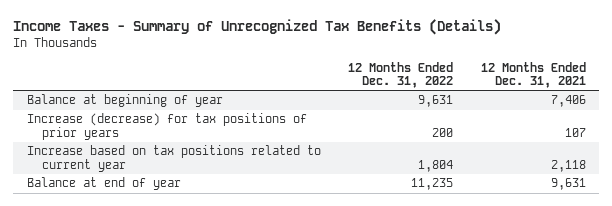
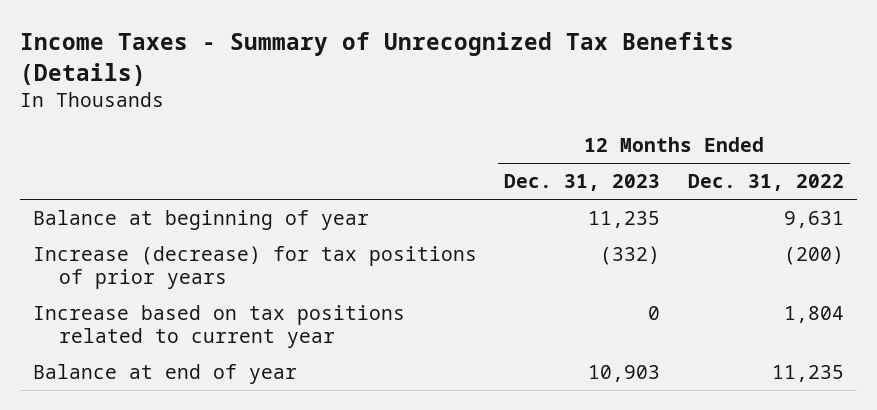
[480,61,586,89] 12 Months Ended Dec. 31, 2021 -> none
none -> [504,174,661,192] Dec. 31, 2023
[432,127,454,137] 200 -> [783,246,844,266] (200)

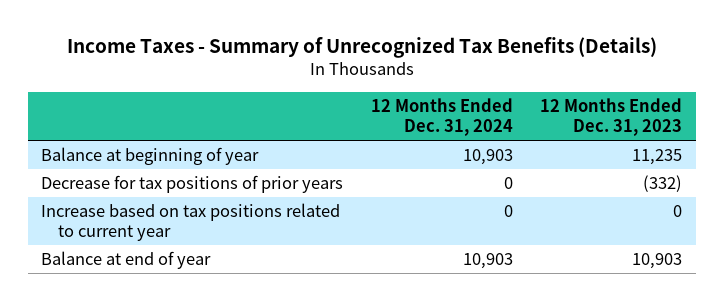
[687,174,844,192] Dec. 31, 2022 -> none
none -> [370,98,513,137] 12 Months Ended Dec. 31, 2024
[33,246,478,289] Increase (decrease) for tax positions of prior years -> [41,175,344,194] Decrease for tax positions of prior years

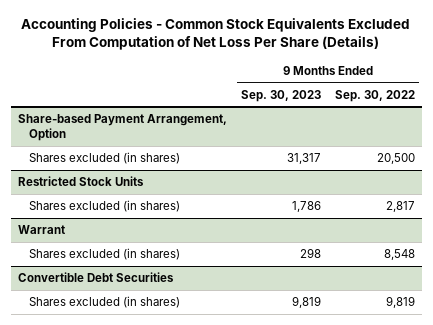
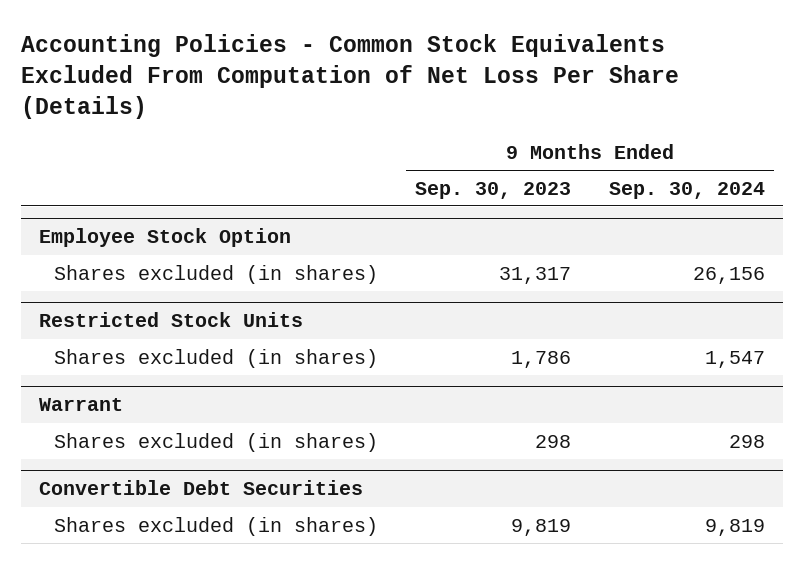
[335,89,416,102] Sep. 30, 2022 -> none
none -> [608,181,765,199] Sep. 30, 2024
[17,114,227,142] Share-based Payment Arrangement, Option -> [39,228,292,248] Employee Stock Option

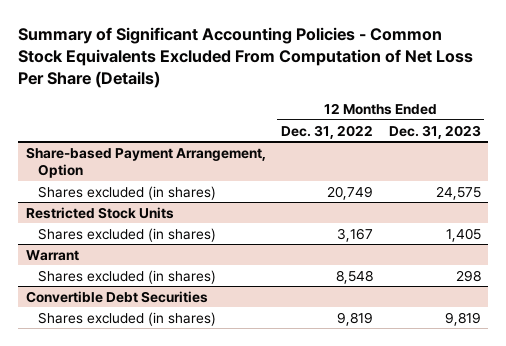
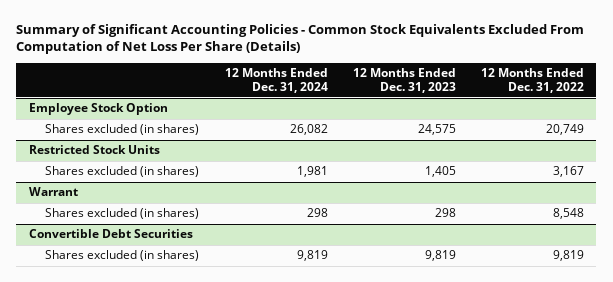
none -> [224,68,328,93] 12 Months Ended Dec. 31, 2024
[25,146,266,179] Share-based Payment Arrangement, Option -> [28,103,168,116] Employee Stock Option

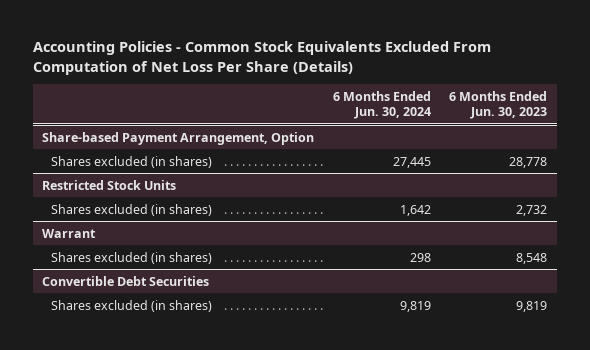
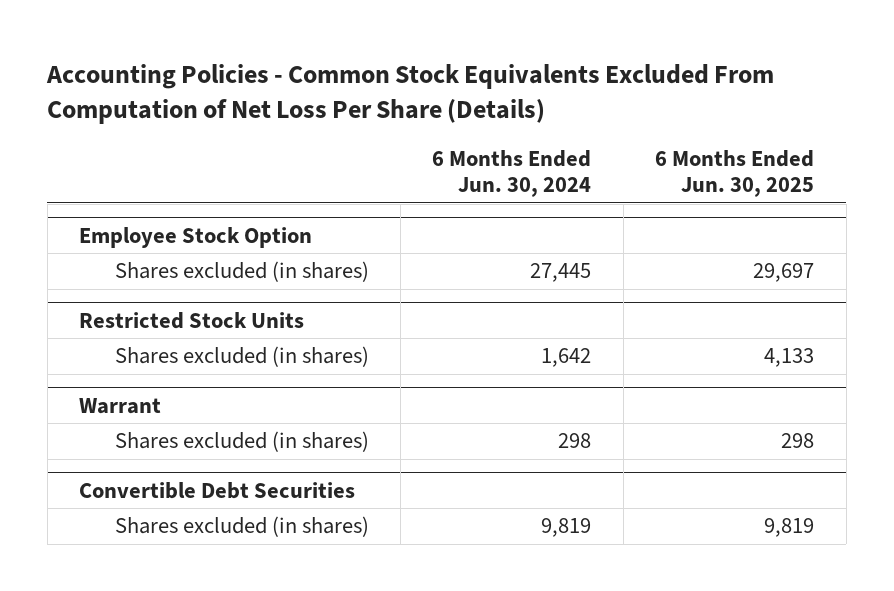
[449,90,548,120] 6 Months Ended Jun. 30, 2023 -> none
none -> [655,149,815,198] 6 Months Ended Jun. 30, 2025
[42,131,315,145] Share-based Payment Arrangement, Option -> [79,226,313,248] Employee Stock Option

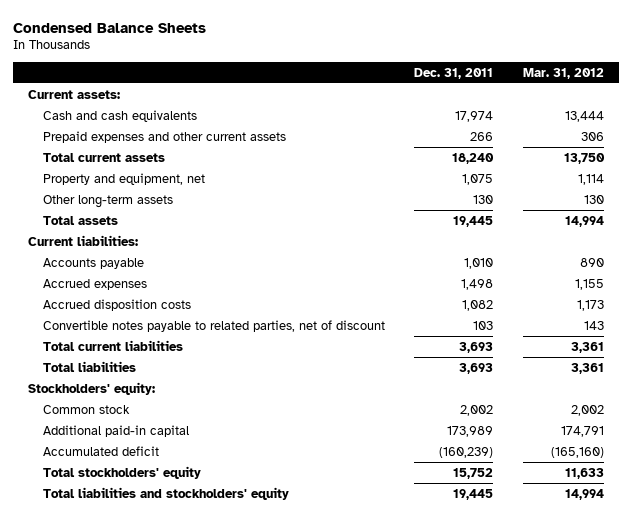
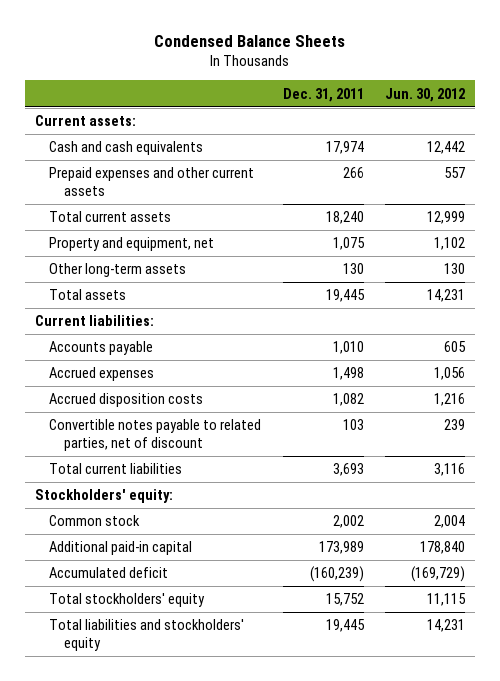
[522,67,604,79] Mar. 31, 2012 -> none
none -> [384,87,465,102] Jun. 30, 2012
[42,360,136,372] Total liabilities -> none

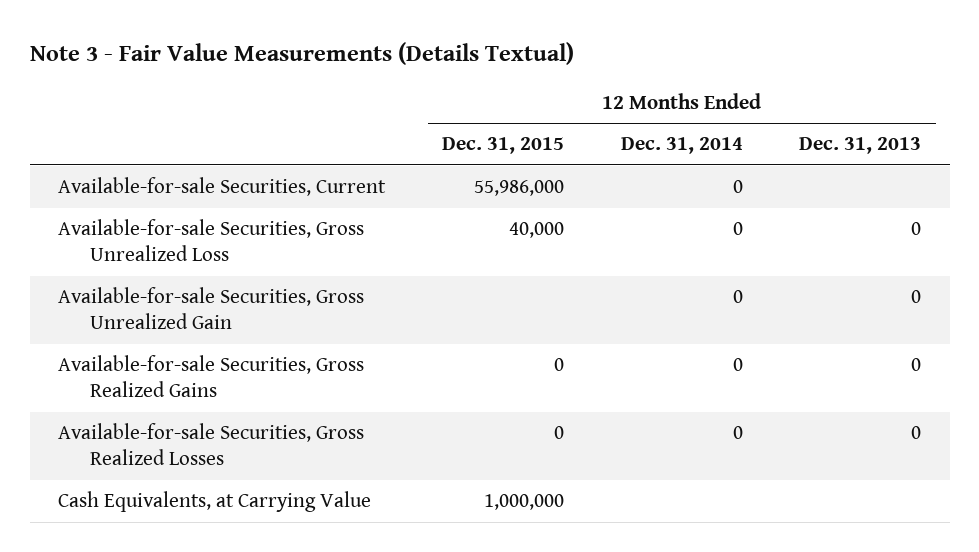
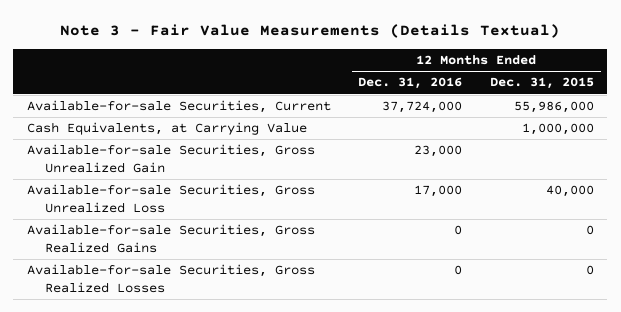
[620,137,743,155] Dec. 31, 2014 -> none
[799,137,922,155] Dec. 31, 2013 -> none
none -> [358,77,463,90] Dec. 31, 2016
[58,491,372,513] Cash Equivalents, at Carrying Value -> [27,122,308,136] Cash Equivalents, at Carrying Value
[58,219,365,262] Available-for-sale Securities, Gross Unrealized Loss -> [27,184,316,213] Available-for-sale Securities, Gross Unrealized Loss

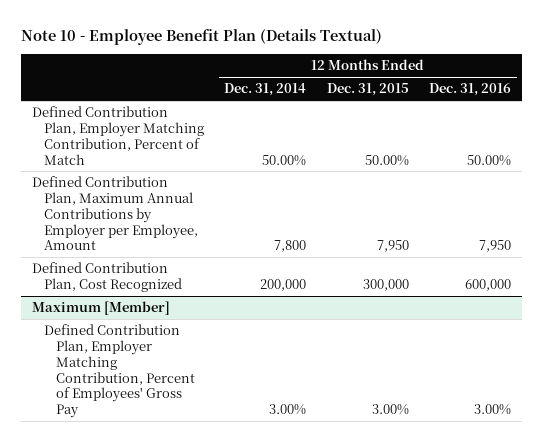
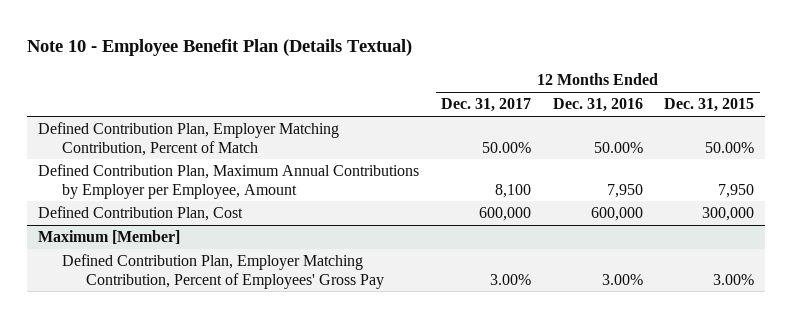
[224,83,307,97] Dec. 31, 2014 -> none
none -> [440,98,531,113] Dec. 31, 2017
[31,262,182,292] Defined Contribution Plan, Cost Recognized -> [38,206,244,222] Defined Contribution Plan, Cost

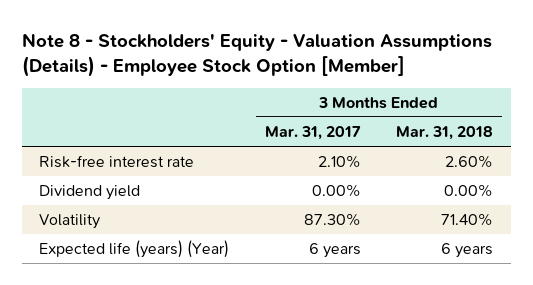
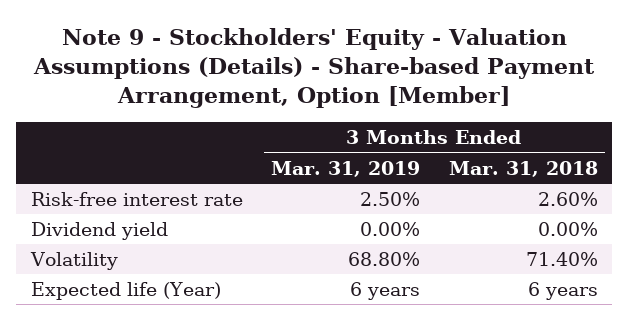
[21,32,492,77] Note 8 - Stockholders' Equity - Valuation Assumptions (Details) - Employee Stock Option [Member] -> [33,28,596,109] Note 9 - Stockholders' Equity - Valuation Assumptions (Details) - Share-based Payment Arrangement, Option [Member]
[264,125,361,140] Mar. 31, 2017 -> none
none -> [271,160,421,177] Mar. 31, 2019
[39,240,230,259] Expected life (years) (Year) -> [30,282,221,301] Expected life (Year)

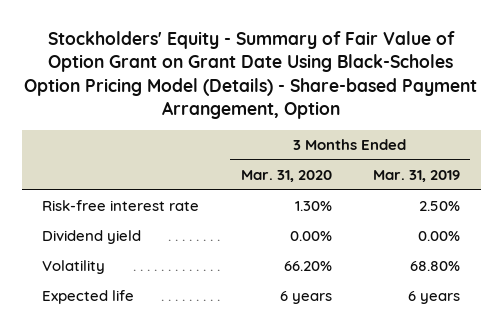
[33,28,596,109] Note 9 - Stockholders' Equity - Valuation Assumptions (Details) - Share-based Payment Arrangement, Option [Member] -> [24,30,478,120] Stockholders' Equity - Summary of Fair Value of Option Grant on Grant Date Using Black-Scholes Option Pricing Model (Details) - Share-based Payment Arrangement, Option
[448,160,598,177] Mar. 31, 2018 -> none
none -> [240,170,332,183] Mar. 31, 2020
[30,282,221,301] Expected life (Year) -> [42,290,135,305] Expected life

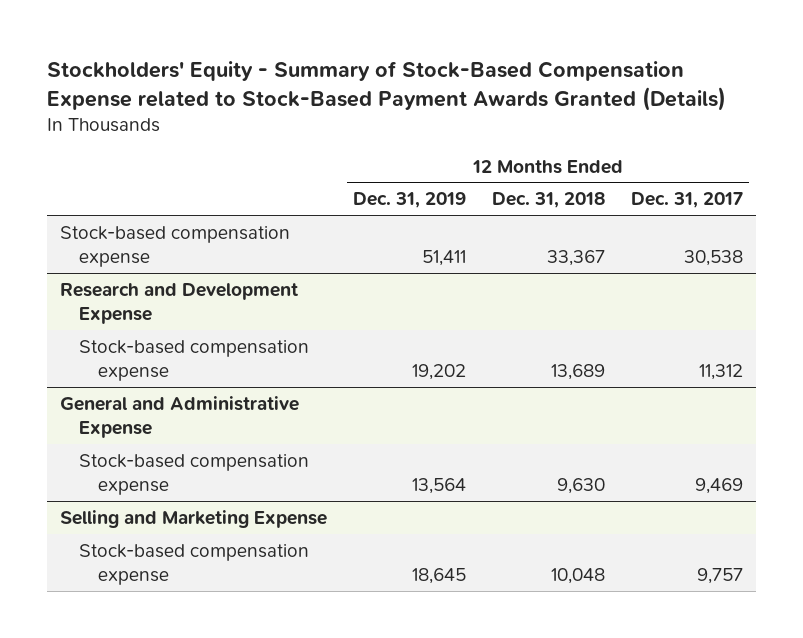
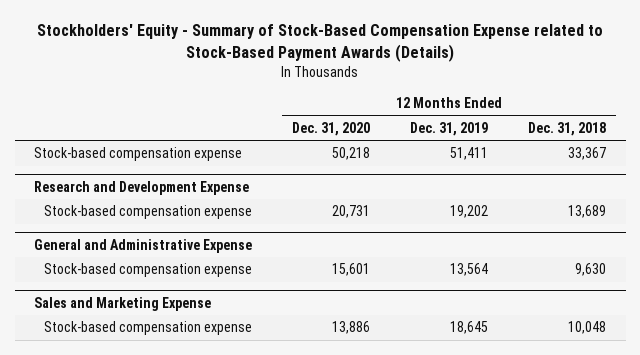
[47,60,727,111] Stockholders' Equity - Summary of Stock-Based Compensation Expense related to Stock-Based Payment Awards Granted (Details) -> [37,24,604,62] Stockholders' Equity - Summary of Stock-Based Compensation Expense related to Stock-Based Payment Awards (Details)
[630,192,743,209] Dec. 31, 2017 -> none
none -> [292,121,371,136] Dec. 31, 2020
[60,509,328,528] Selling and Marketing Expense -> [34,296,212,311] Sales and Marketing Expense

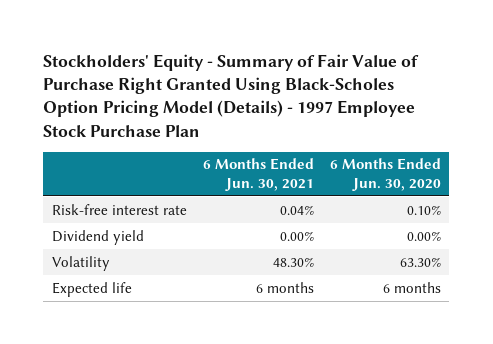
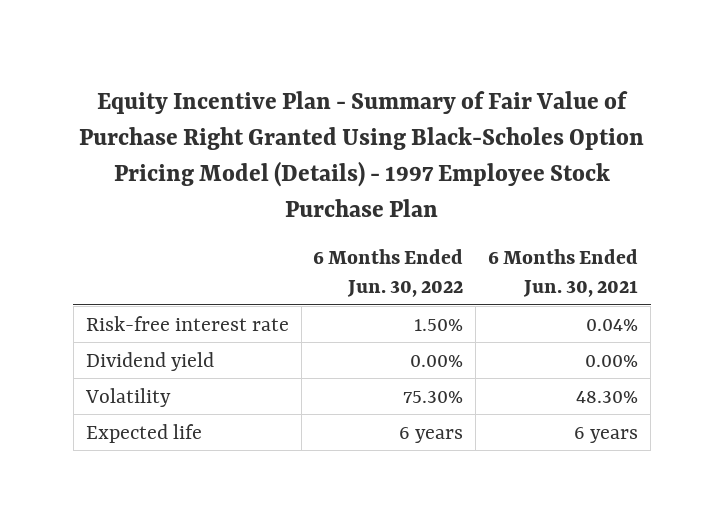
[43,53,420,137] Stockholders' Equity - Summary of Fair Value of Purchase Right Granted Using Black-Scholes Option Pricing Model (Details) - 1997 Employee Stock Purchase Plan -> [78,91,644,217] Equity Incentive Plan - Summary of Fair Value of Purchase Right Granted Using Black-Scholes Option Pricing Model (Details) - 1997 Employee Stock Purchase Plan
[329,158,441,192] 6 Months Ended Jun. 30, 2020 -> none
none -> [313,249,464,298] 6 Months Ended Jun. 30, 2022
[255,281,314,293] 6 months -> [574,426,639,443] 6 years

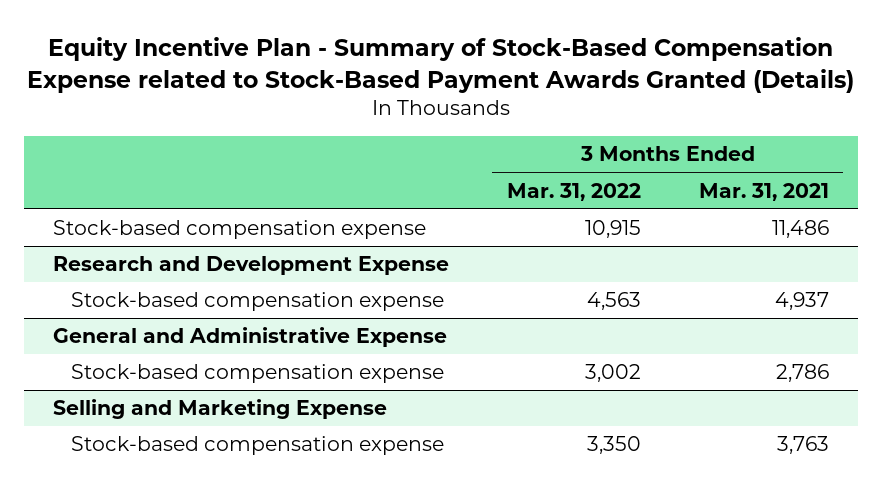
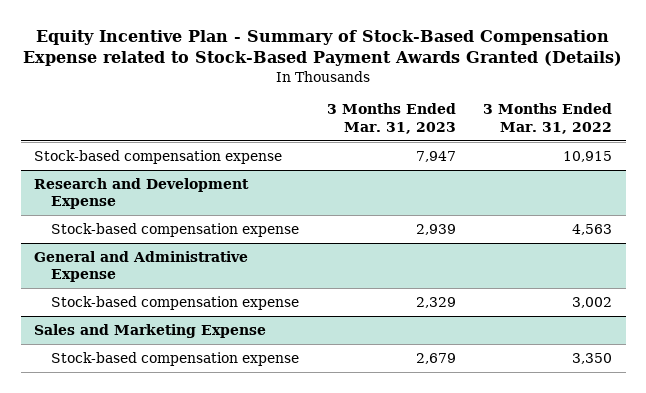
[698,182,829,201] Mar. 31, 2021 -> none
none -> [326,103,456,134] 3 Months Ended Mar. 31, 2023
[52,399,387,420] Selling and Marketing Expense -> [34,323,267,338] Sales and Marketing Expense

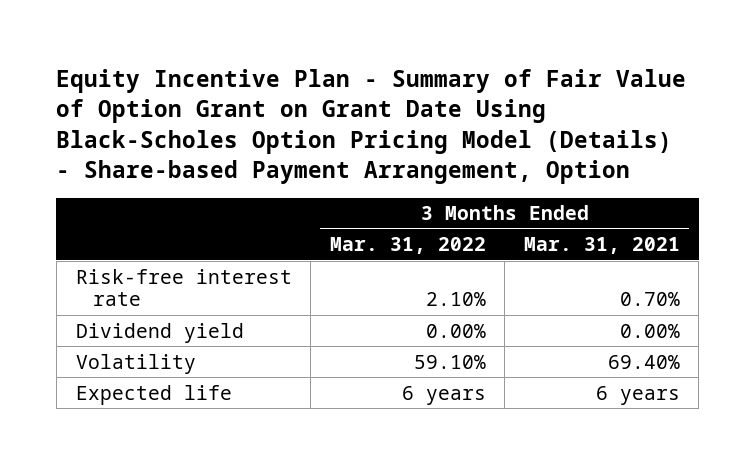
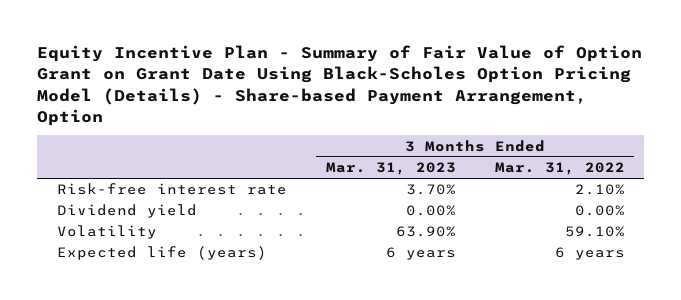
[523,237,680,255] Mar. 31, 2021 -> none
none -> [325,162,456,176] Mar. 31, 2023
[75,384,232,405] Expected life -> [56,246,267,261] Expected life (years)

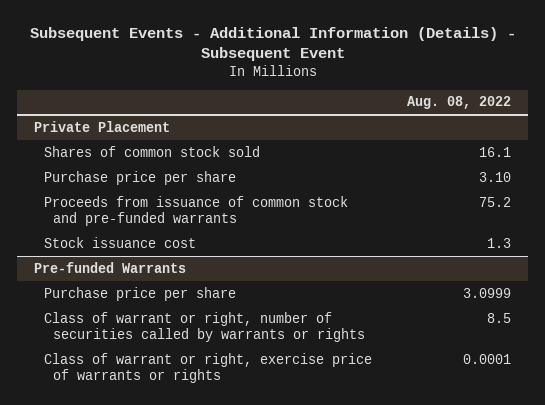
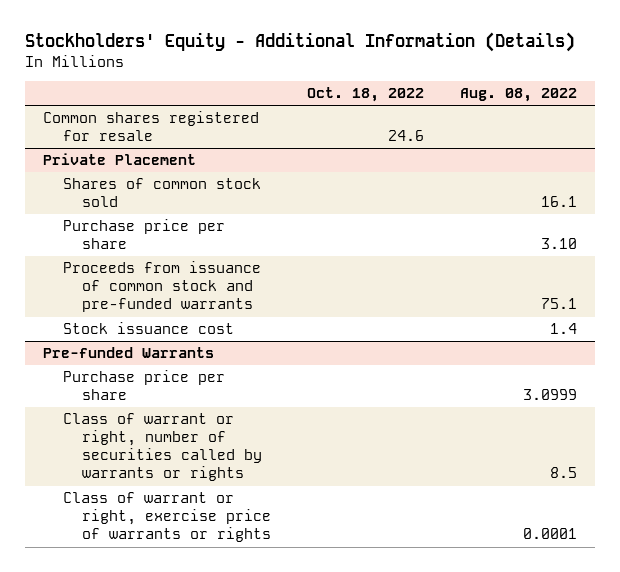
[29,26,516,62] Subsequent Events - Additional Information (Details) - Subsequent Event -> [25,32,576,53] Stockholders' Equity - Additional Information (Details)
none -> [307,87,425,103] Oct. 18, 2022
none -> [43,111,260,142] Common shares registered for resale
[478,196,511,207] 75.2 -> [541,298,578,310] 75.1
[486,237,511,248] 1.3 -> [550,323,578,335] 1.4

